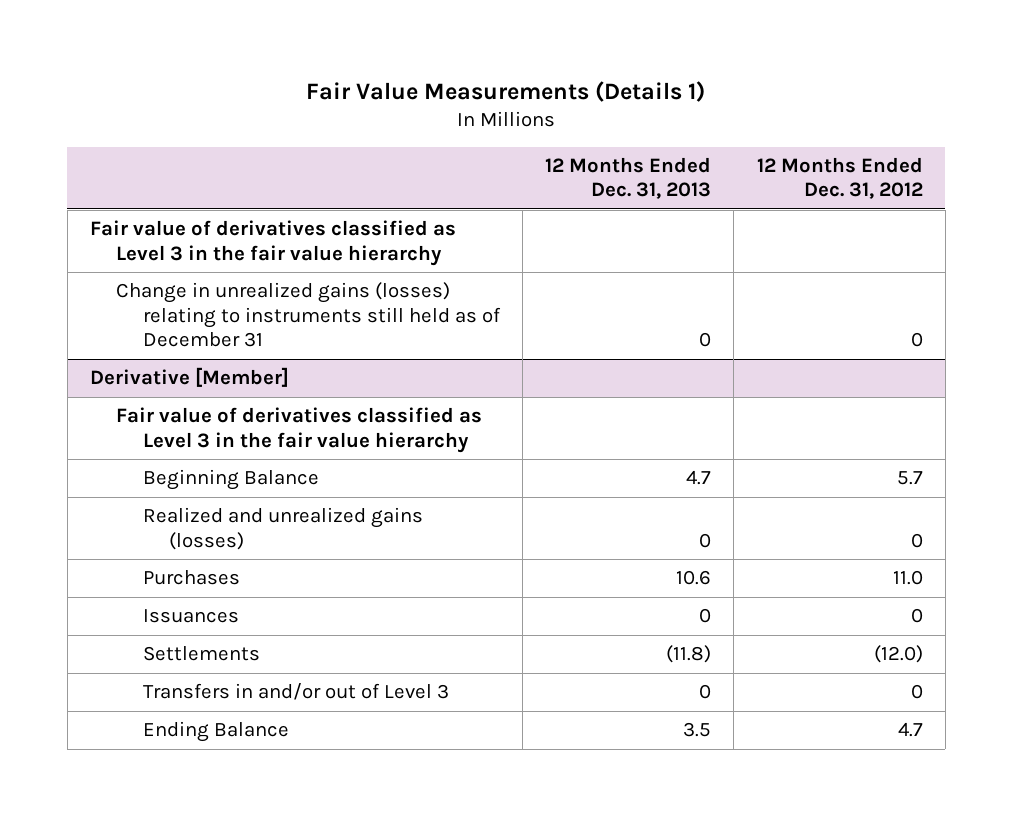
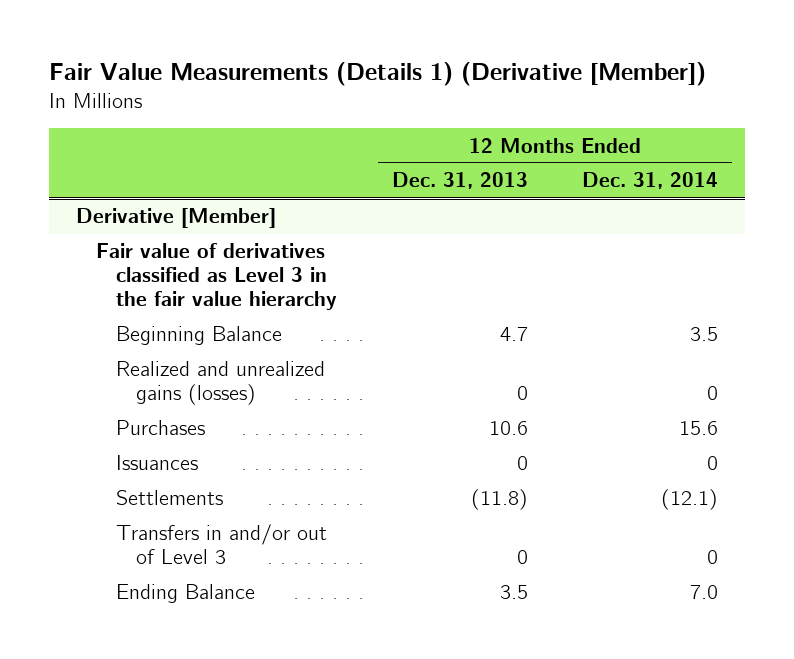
[306,80,706,102] Fair Value Measurements (Details 1) -> [48,62,706,87] Fair Value Measurements (Details 1) (Derivative [Member])
[756,157,923,200] 12 Months Ended Dec. 31, 2012 -> none
none -> [582,172,719,190] Dec. 31, 2014
[89,220,456,266] Fair value of derivatives classified as Level 3 in the fair value hierarchy -> none
[116,282,501,348] Change in unrealized gains (losses) relating to instruments still held as of December 31 -> none

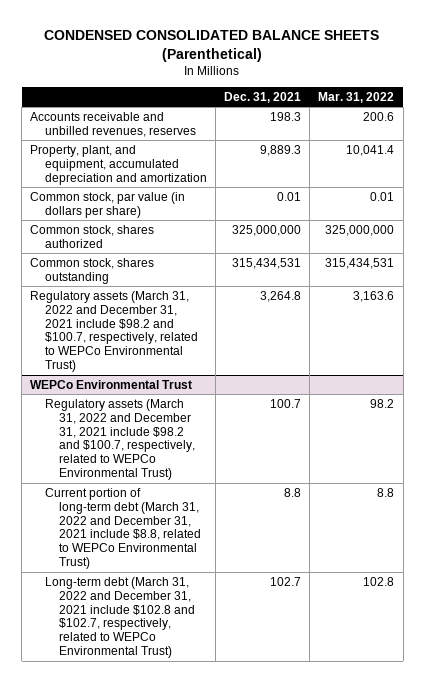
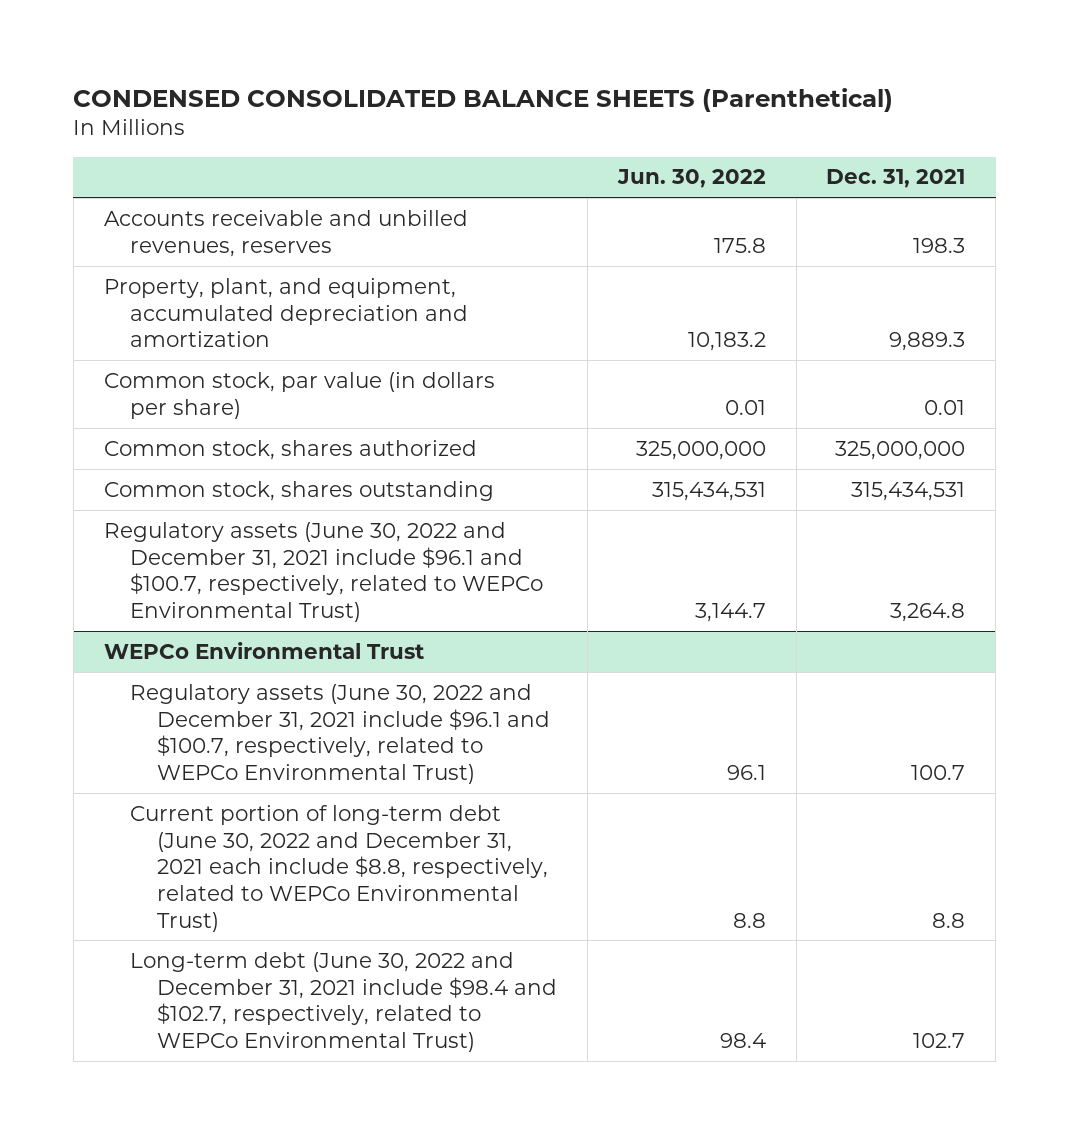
[318,91,395,103] Mar. 31, 2022 -> none
none -> [616,169,766,189] Jun. 30, 2022
[30,290,198,373] Regulatory assets (March 31, 2022 and December 31, 2021 include $98.2 and $100.7, respectively, related to WEPCo Environmental Trust) -> [103,521,544,622] Regulatory assets (June 30, 2022 and December 31, 2021 include $96.1 and $100.7, respectively, related to WEPCo Environmental Trust)
[44,398,196,481] Regulatory assets (March 31, 2022 and December 31, 2021 include $98.2 and $100.7, respectively, related to WEPCo Environmental Trust) -> [130,683,551,784] Regulatory assets (June 30, 2022 and December 31, 2021 include $96.1 and $100.7, respectively, related to WEPCo Environmental Trust)
[44,487,202,570] Current portion of long-term debt (March 31, 2022 and December 31, 2021 include $8.8, related to WEPCo Environmental Trust) -> [130,804,549,932] Current portion of long-term debt (June 30, 2022 and December 31, 2021 each include $8.8, respectively, related to WEPCo Environmental Trust)
[44,576,196,659] Long-term debt (March 31, 2022 and December 31, 2021 include $102.8 and $102.7, respectively, related to WEPCo Environmental Trust) -> [130,951,558,1052] Long-term debt (June 30, 2022 and December 31, 2021 include $98.4 and $102.7, respectively, related to WEPCo Environmental Trust)

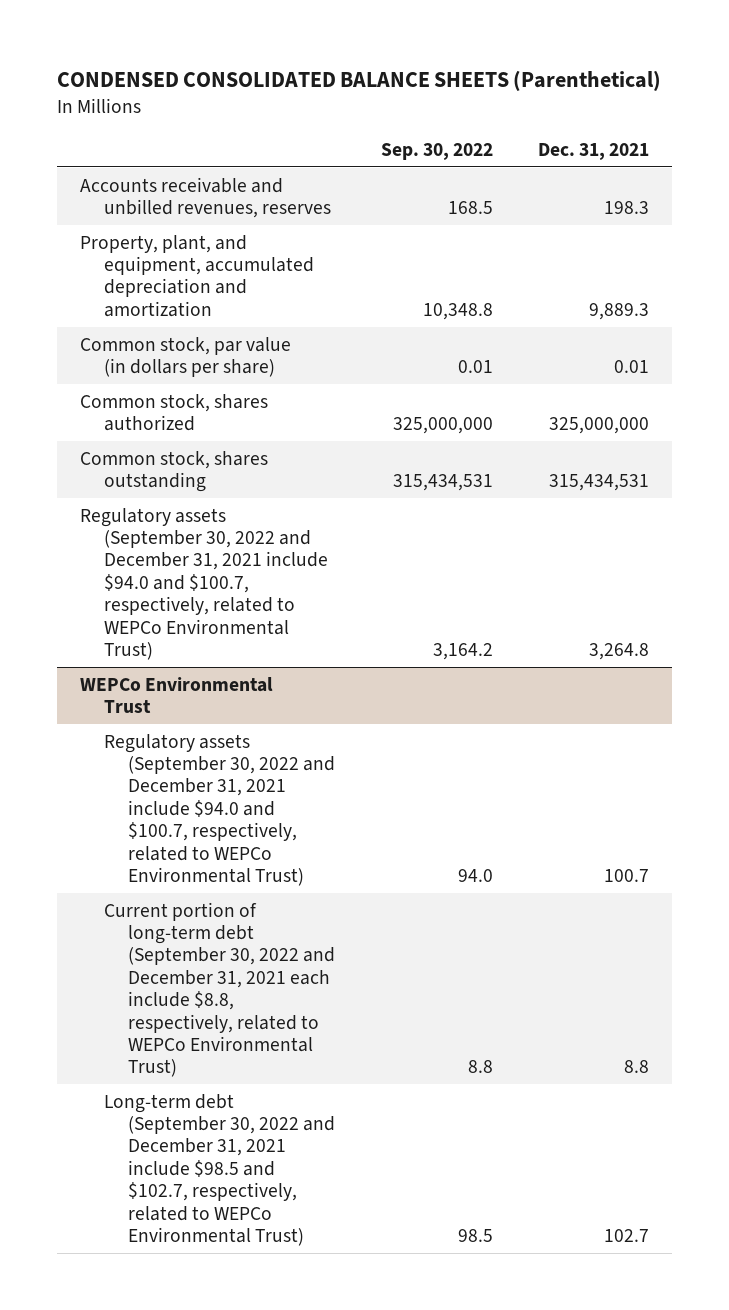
[616,169,766,189] Jun. 30, 2022 -> none
none -> [380,143,493,161] Sep. 30, 2022
[103,521,544,622] Regulatory assets (June 30, 2022 and December 31, 2021 include $96.1 and $100.7, respectively, related to WEPCo Environmental Trust) -> [79,507,328,660] Regulatory assets (September 30, 2022 and December 31, 2021 include $94.0 and $100.7, respectively, related to WEPCo Environmental Trust)
[130,683,551,784] Regulatory assets (June 30, 2022 and December 31, 2021 include $96.1 and $100.7, respectively, related to WEPCo Environmental Trust) -> [103,733,336,886] Regulatory assets (September 30, 2022 and December 31, 2021 include $94.0 and $100.7, respectively, related to WEPCo Environmental Trust)
[130,804,549,932] Current portion of long-term debt (June 30, 2022 and December 31, 2021 each include $8.8, respectively, related to WEPCo Environmental Trust) -> [103,901,336,1078] Current portion of long-term debt (September 30, 2022 and December 31, 2021 each include $8.8, respectively, related to WEPCo Environmental Trust)
[130,951,558,1052] Long-term debt (June 30, 2022 and December 31, 2021 include $98.4 and $102.7, respectively, related to WEPCo Environmental Trust) -> [103,1093,336,1246] Long-term debt (September 30, 2022 and December 31, 2021 include $98.5 and $102.7, respectively, related to WEPCo Environmental Trust)

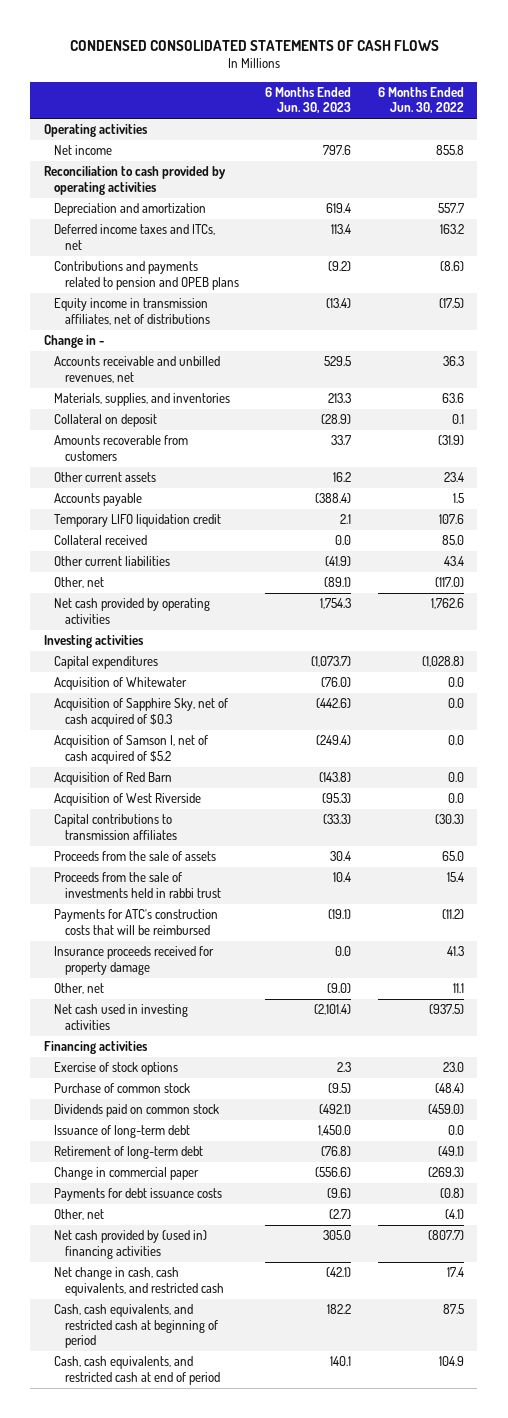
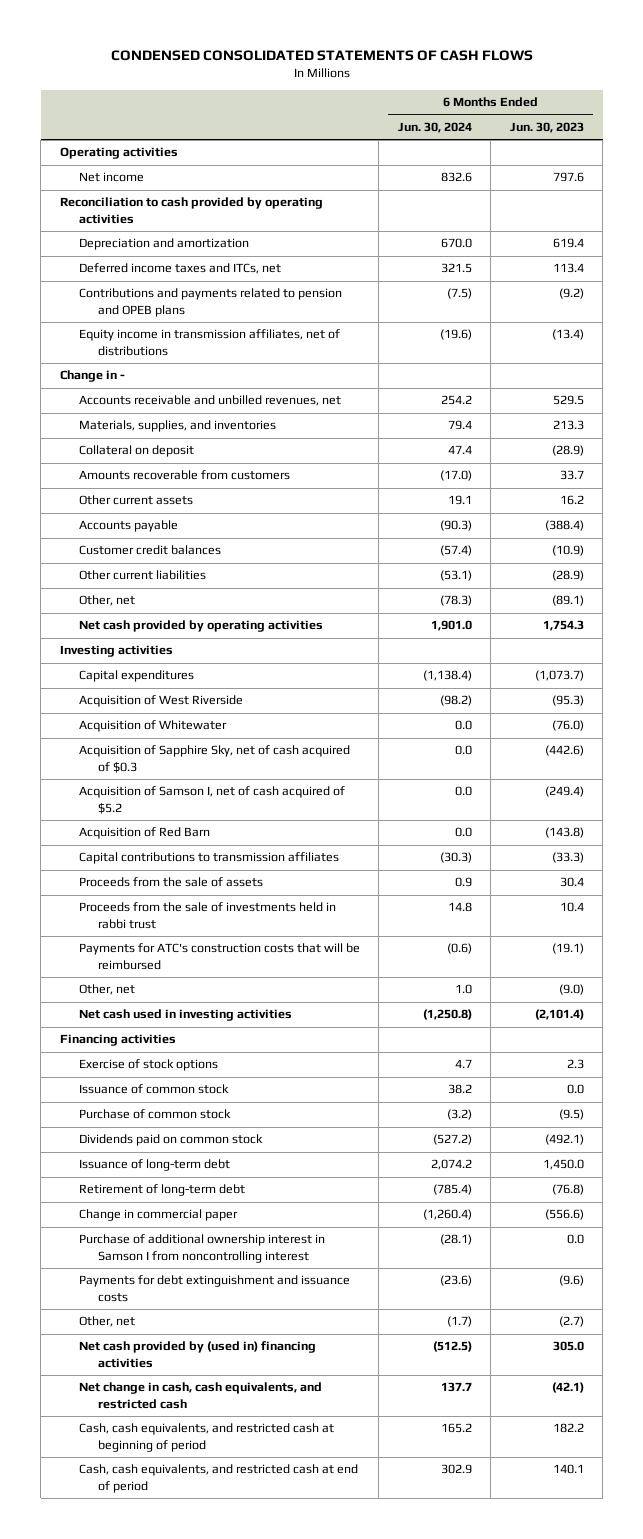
[378,86,465,114] 6 Months Ended Jun. 30, 2022 -> none
none -> [397,122,472,134] Jun. 30, 2024
[54,514,222,528] Temporary LIFO liquidation credit -> none
[54,535,148,546] Collateral received -> none
none -> [78,545,221,556] Customer credit balances
[325,556,352,567] (41.9) -> [551,570,584,582] (28.9)
[54,793,202,807] Acquisition of West Riverside -> [78,695,243,708] Acquisition of West Riverside
[54,946,215,975] Insurance proceeds received for property damage -> none
none -> [78,1084,229,1095] Issuance of common stock
none -> [78,1234,325,1263] Purchase of additional ownership interest in Samson I from noncontrolling interest
[54,1188,223,1202] Payments for debt issuance costs -> [78,1275,350,1302] Payments for debt extinguishment and issuance costs

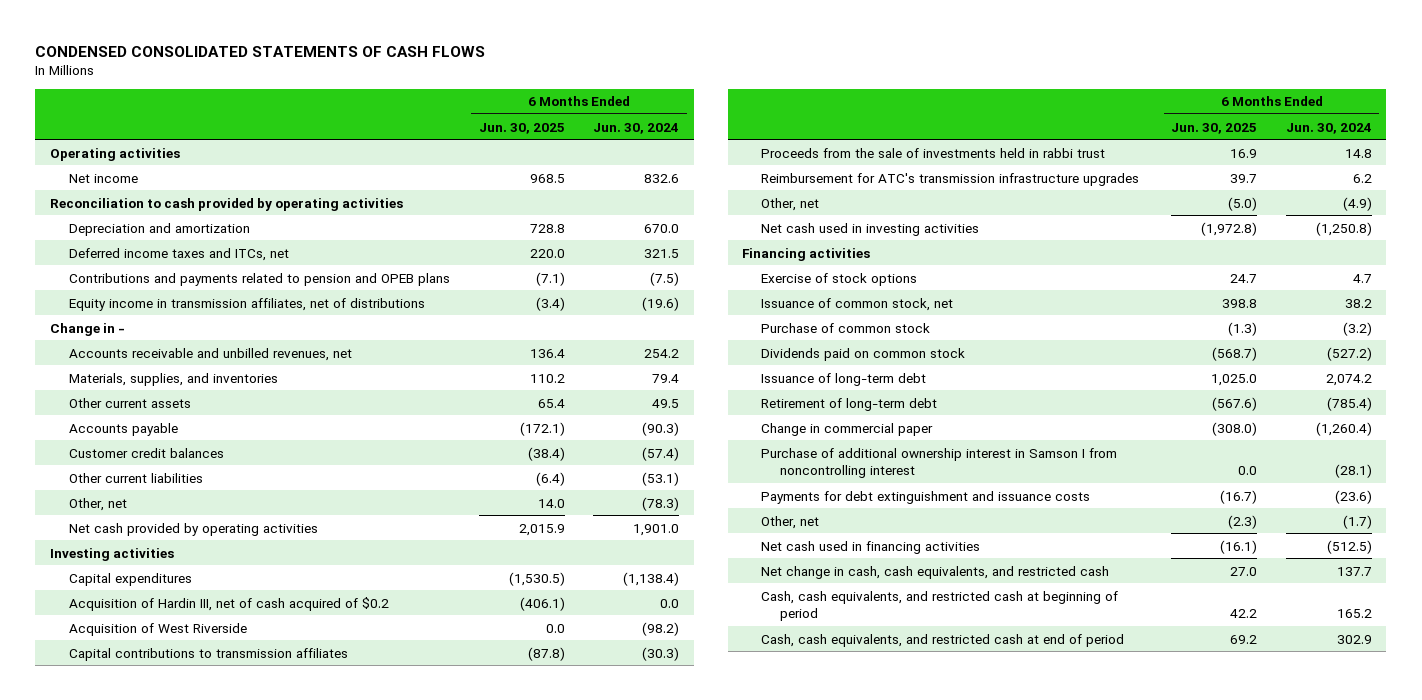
[509,122,584,134] Jun. 30, 2023 -> none
none -> [478,122,565,134] Jun. 30, 2025
[78,445,194,458] Collateral on deposit -> none
[78,470,290,481] Amounts recoverable from customers -> none
[447,495,472,506] 19.1 -> [652,398,680,408] 49.5
none -> [68,596,389,611] Acquisition of Hardin III, net of cash acquired of $0.2
[78,720,227,733] Acquisition of Whitewater -> none
[78,745,350,773] Acquisition of Sapphire Sky, net of cash acquired of $0.3 -> none
[78,786,345,814] Acquisition of Samson I, net of cash acquired of $5.2 -> none
[78,827,210,840] Acquisition of Red Barn -> none
[78,877,263,888] Proceeds from the sale of assets -> none
[78,943,360,970] Payments for ATC's construction costs that will be reimbursed -> none
none -> [761,172,1140,186] Reimbursement for ATC's transmission infrastructure upgrades
[454,984,472,995] 1.0 -> [1342,196,1372,211] (4.9)
[78,1084,229,1095] Issuance of common stock -> [761,297,954,311] Issuance of common stock, net
[78,1341,316,1368] Net cash provided by (used in) financing activities -> [761,540,981,554] Net cash used in financing activities

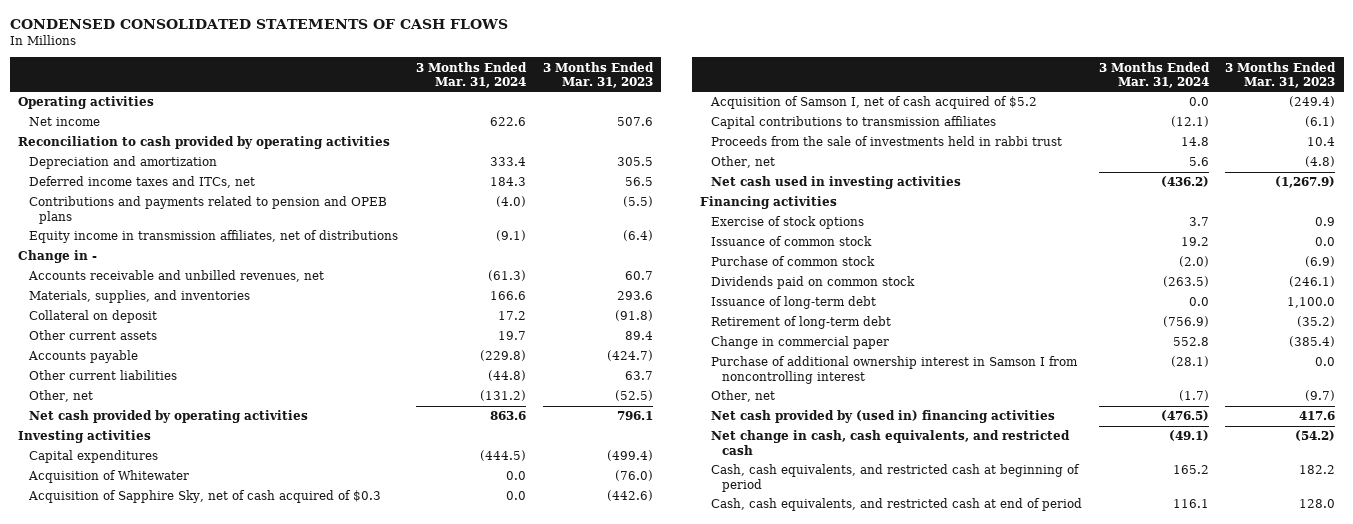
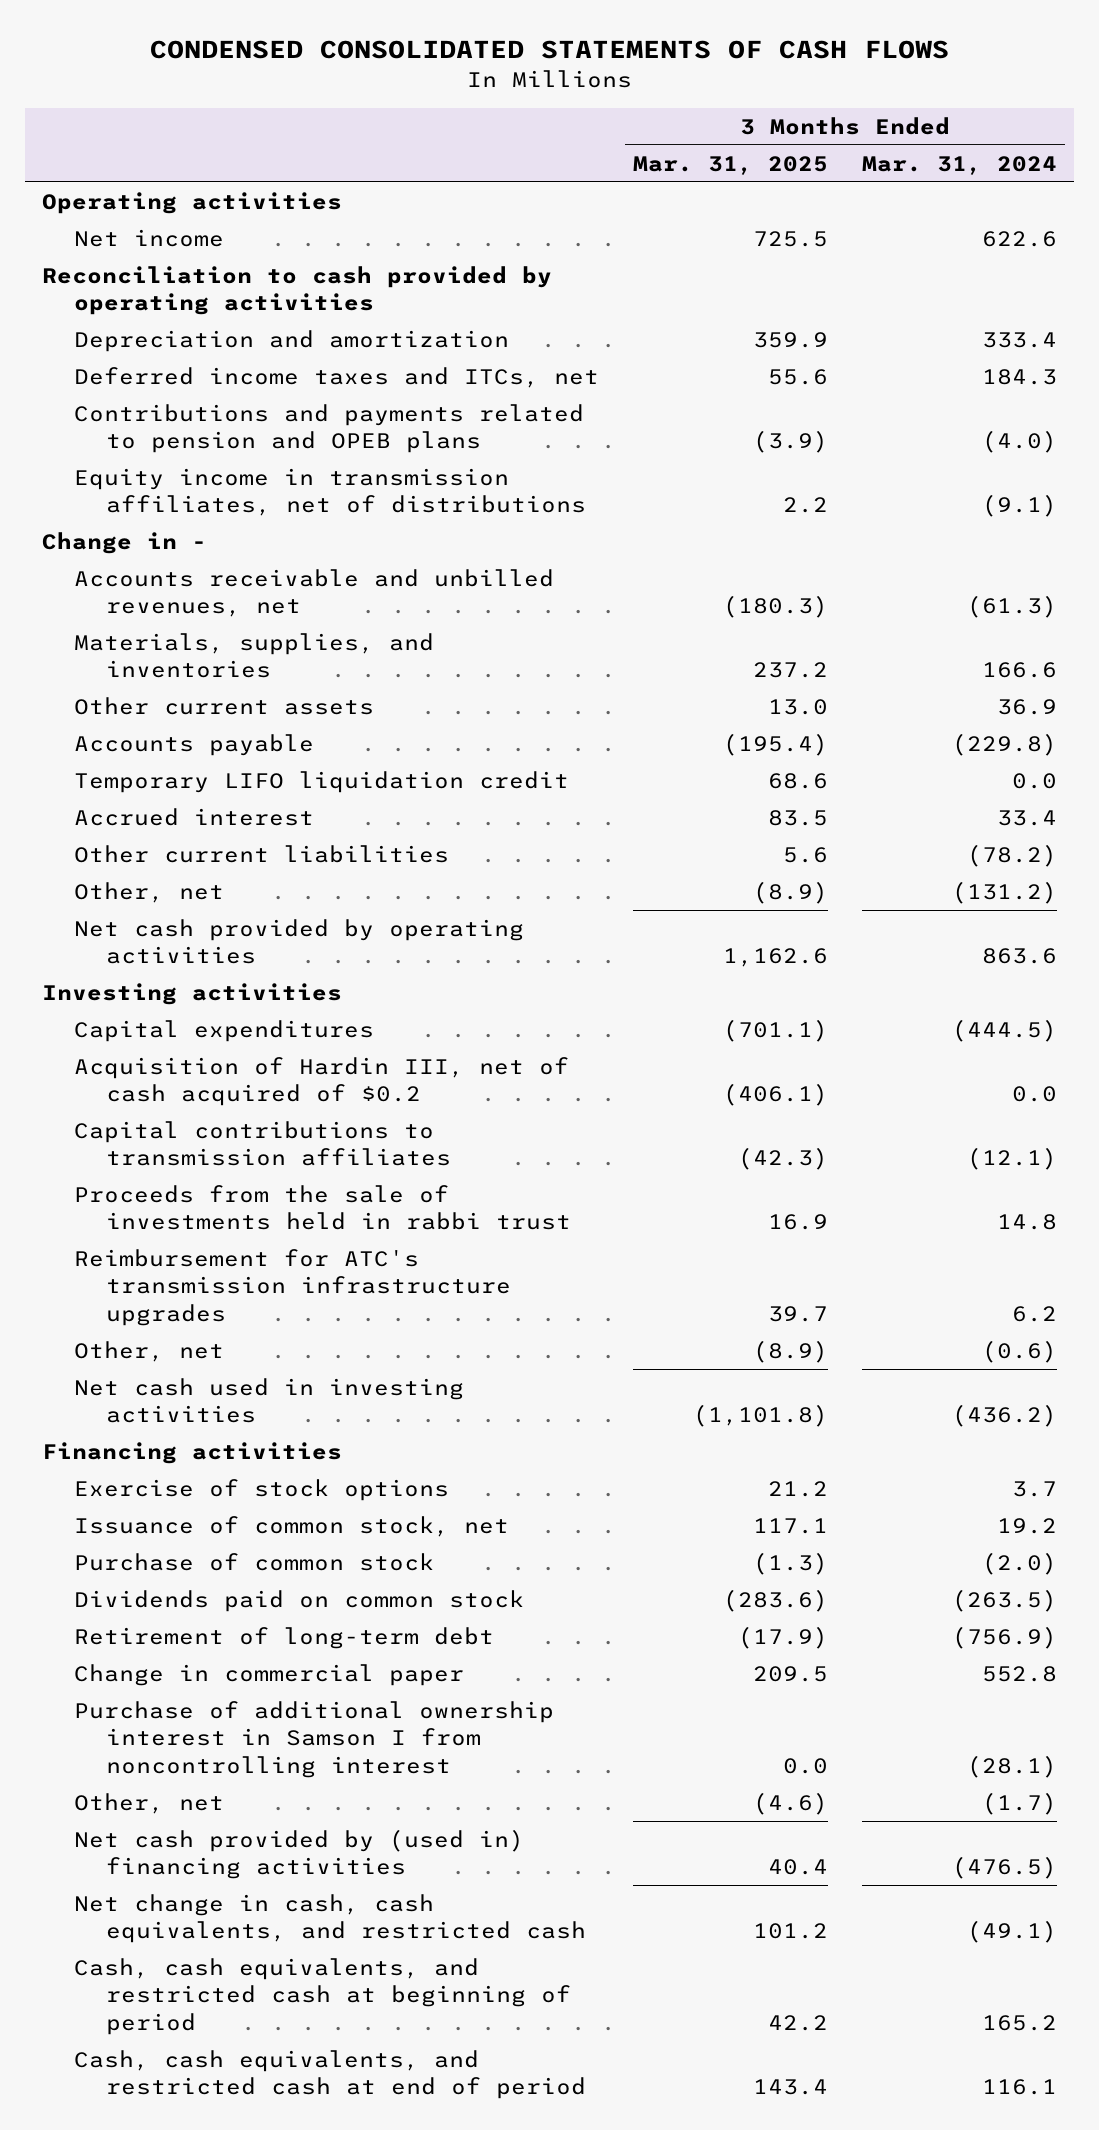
[543,61,655,88] 3 Months Ended Mar. 31, 2023 -> none
none -> [632,155,828,175] Mar. 31, 2025
[28,310,157,324] Collateral on deposit -> none
[498,331,527,341] 19.7 -> [996,698,1057,715] 36.9
none -> [74,770,570,793] Temporary LIFO liquidation credit
none -> [74,807,315,826] Accrued interest
[488,370,527,382] (44.8) -> [966,843,1057,867] (78.2)
[27,470,189,484] Acquisition of Whitewater -> none
[709,96,1037,110] Acquisition of Samson I, net of cash acquired of $5.2 -> none
[27,490,381,504] Acquisition of Sapphire Sky, net of cash acquired of $0.3 -> [74,1056,570,1107] Acquisition of Hardin III, net of cash acquired of $0.2
none -> [74,1248,511,1326] Reimbursement for ATC's transmission infrastructure upgrades
[1188,157,1209,167] 5.6 -> [981,1339,1057,1363] (0.6)
[710,236,872,247] Issuance of common stock -> [74,1515,510,1537] Issuance of common stock, net
[710,296,876,310] Issuance of long-term debt -> none

